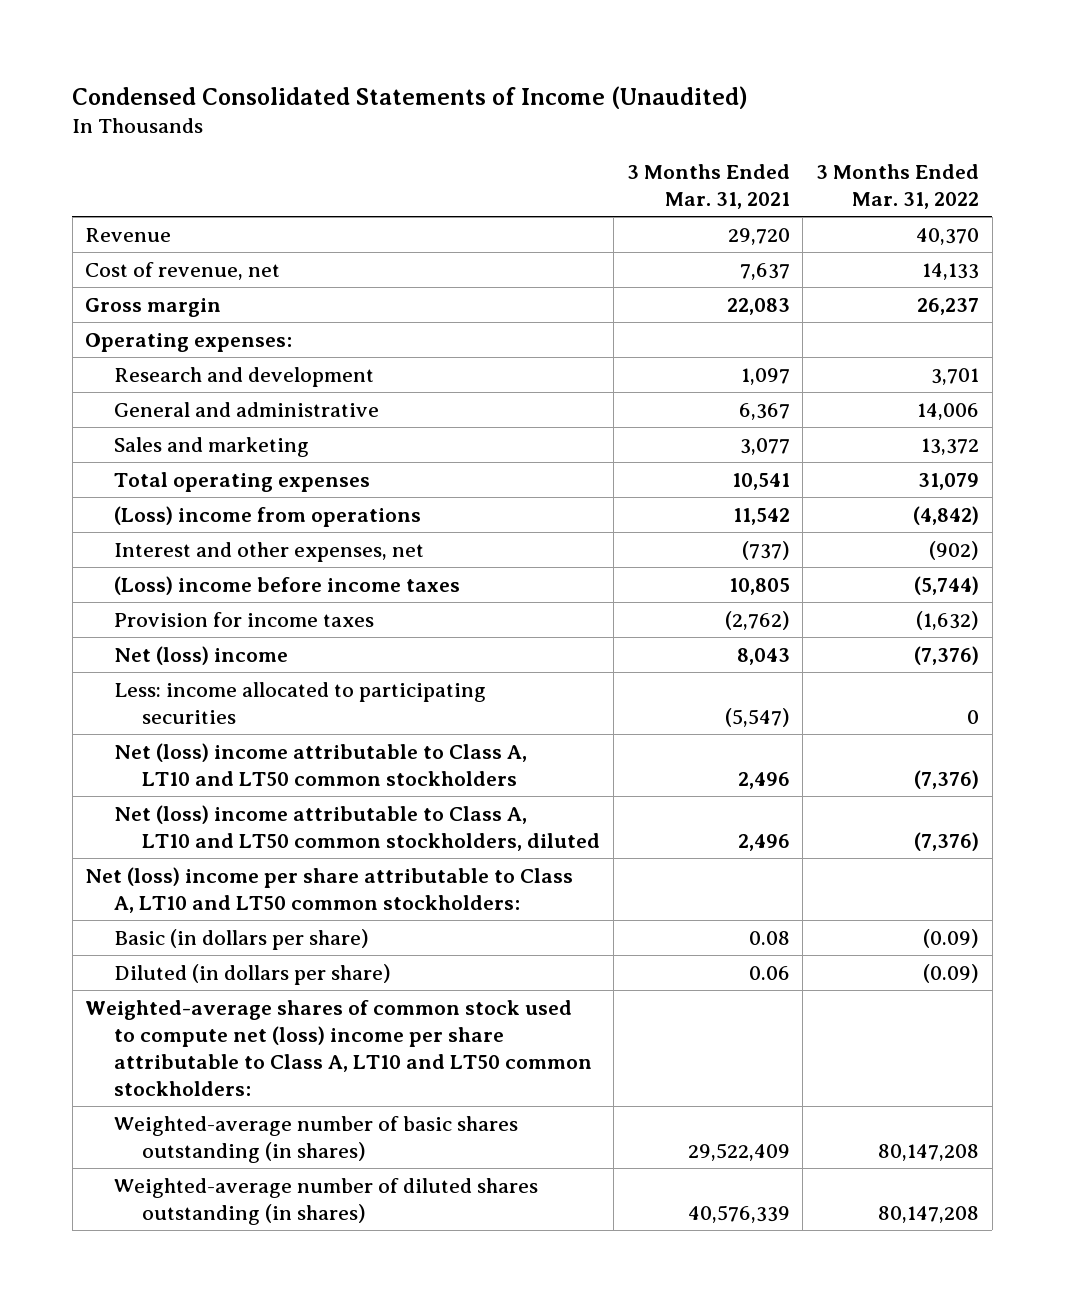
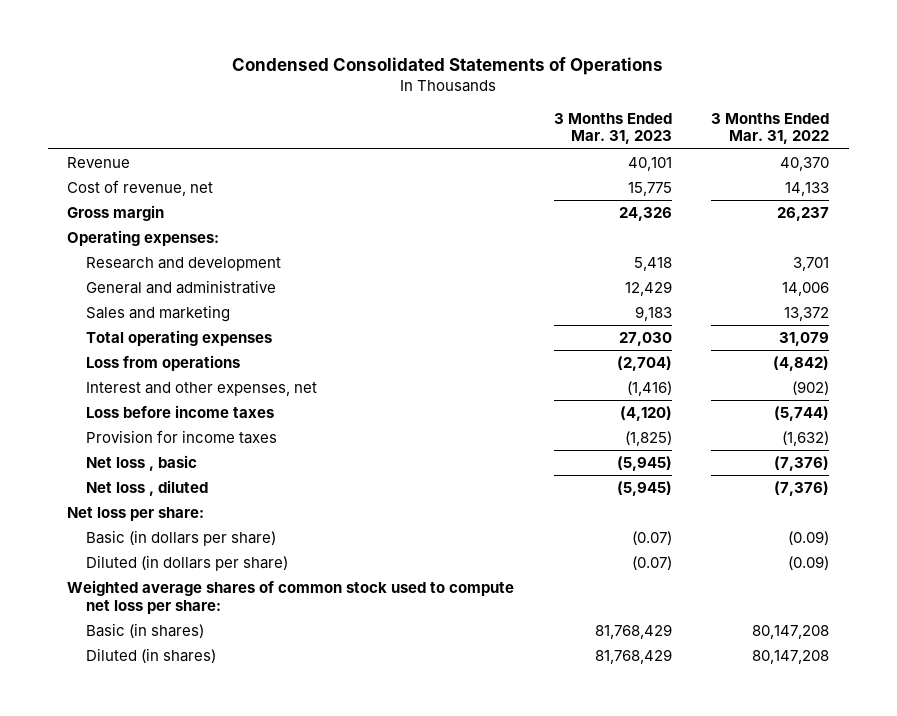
[72,85,749,109] Condensed Consolidated Statements of Income (Unaudited) -> [232,56,664,75] Condensed Consolidated Statements of Operations
[626,163,790,209] 3 Months Ended Mar. 31, 2021 -> none
none -> [553,112,672,145] 3 Months Ended Mar. 31, 2023
[113,505,421,527] (Loss) income from operations -> [86,354,241,371] Loss from operations
[113,575,460,595] (Loss) income before income taxes -> [86,404,275,418] Loss before income taxes
[113,645,288,665] Net (loss) income -> none
[113,681,486,724] Less: income allocated to participating securities -> none
[113,742,527,786] Net (loss) income attributable to Class A, LT10 and LT50 common stockholders -> [86,454,198,471] Net loss , basic
[113,804,601,851] Net (loss) income attributable to Class A, LT10 and LT50 common stockholders, diluted -> [86,479,209,496] Net loss , diluted
[85,866,574,913] Net (loss) income per share attributable to Class A, LT10 and LT50 common stockholders: -> [67,506,205,521] Net loss per share:
[85,999,592,1096] Weighted-average shares of common stock used to compute net (loss) income per share attributable to Class A, LT10 and LT50 common stockholders: -> [67,579,515,614] Weighted average shares of common stock used to compute net loss per share:
[113,1115,518,1163] Weighted-average number of basic shares outstanding (in shares) -> [86,622,205,638] Basic (in shares)
[113,1177,538,1225] Weighted-average number of diluted shares outstanding (in shares) -> [86,647,217,663] Diluted (in shares)

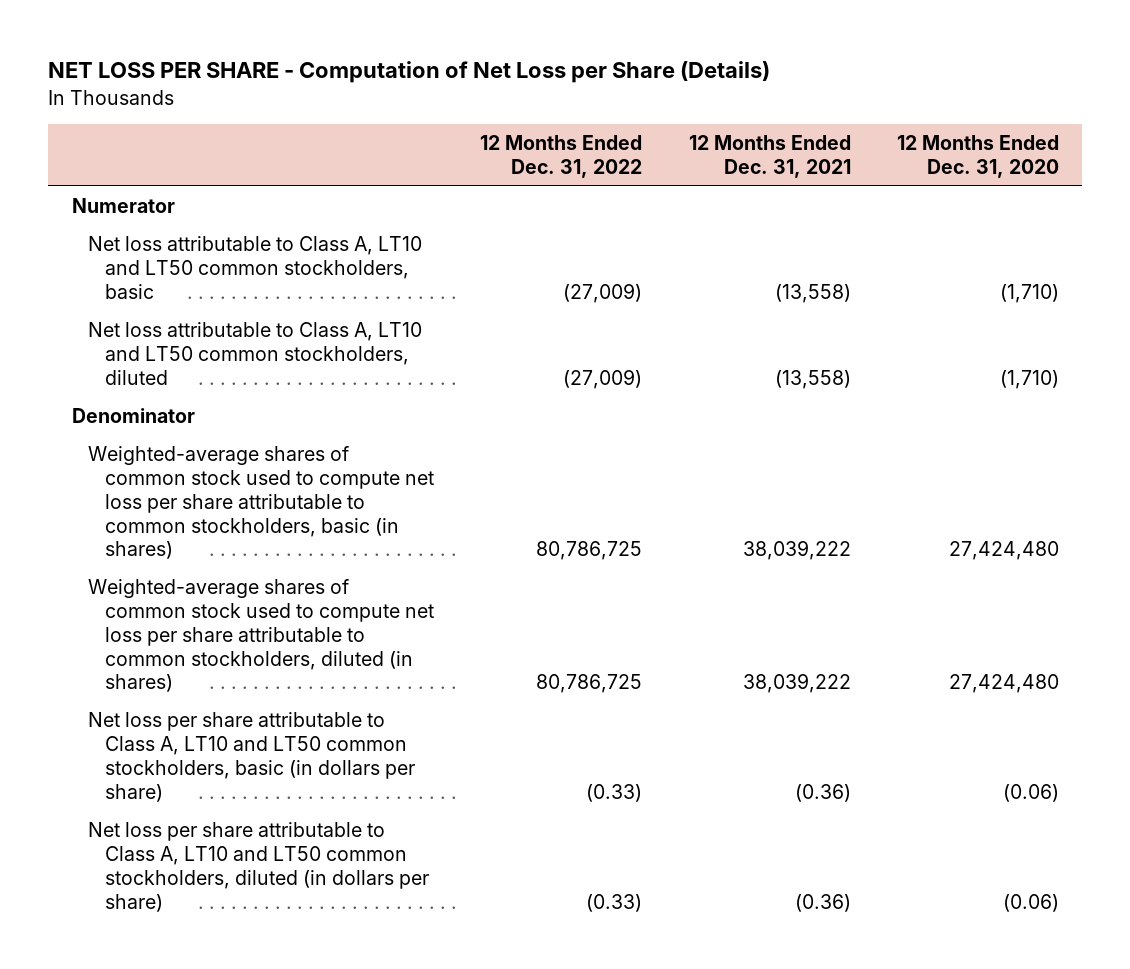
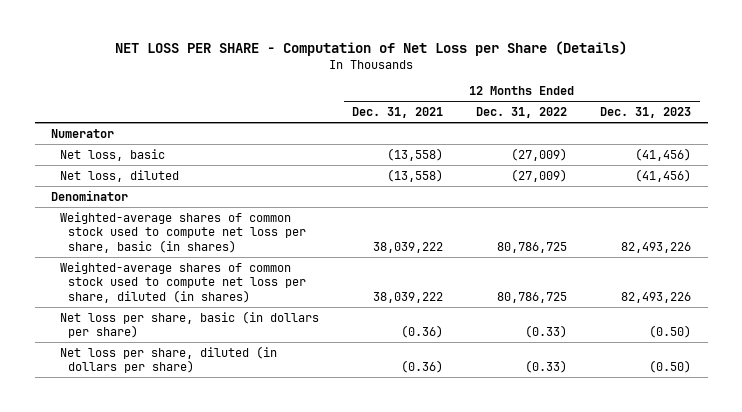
[896,134,1059,178] 12 Months Ended Dec. 31, 2020 -> none
none -> [600,107,692,119] Dec. 31, 2023
[88,236,423,299] Net loss attributable to Class A, LT10 and LT50 common stockholders, basic -> [59,148,165,161] Net loss, basic
[88,322,423,385] Net loss attributable to Class A, LT10 and LT50 common stockholders, diluted -> [59,169,179,182] Net loss, diluted
[88,446,435,560] Weighted-average shares of common stock used to compute net loss per share attributable to common stockholders, basic (in shares) -> [59,211,307,253] Weighted-average shares of common stock used to compute net loss per share, basic (in shares)
[88,579,435,693] Weighted-average shares of common stock used to compute net loss per share attributable to common stockholders, diluted (in shares) -> [59,261,307,303] Weighted-average shares of common stock used to compute net loss per share, diluted (in shares)
[88,712,416,802] Net loss per share attributable to Class A, LT10 and LT50 common stockholders, basic (in dollars per share) -> [59,310,319,339] Net loss per share, basic (in dollars per share)
[88,822,430,912] Net loss per share attributable to Class A, LT10 and LT50 common stockholders, diluted (in dollars per share) -> [59,345,277,374] Net loss per share, diluted (in dollars per share)

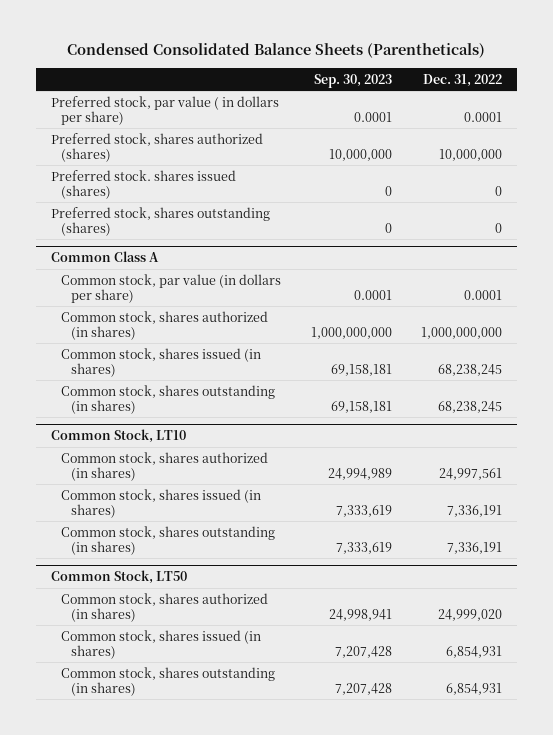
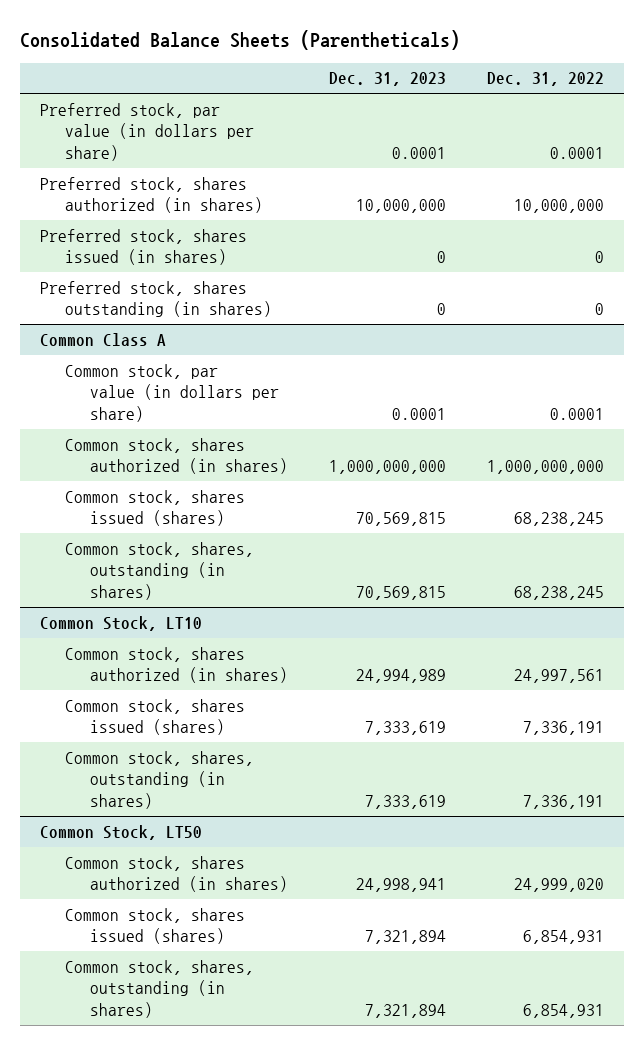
[67,43,486,59] Condensed Consolidated Balance Sheets (Parentheticals) -> [19,29,460,50] Consolidated Balance Sheets (Parentheticals)
[313,73,392,88] Sep. 30, 2023 -> none
none -> [328,72,446,87] Dec. 31, 2023
[50,95,279,125] Preferred stock, par value ( in dollars per share) -> [40,102,254,162] Preferred stock, par value (in dollars per share)
[50,132,263,162] Preferred stock, shares authorized (shares) -> [40,176,263,214] Preferred stock, shares authorized (in shares)
[50,169,236,199] Preferred stock. shares issued (shares) -> [40,228,248,266] Preferred stock, shares issued (in shares)
[50,206,270,236] Preferred stock, shares outstanding (shares) -> [40,280,272,318] Preferred stock, shares outstanding (in shares)
[60,347,261,377] Common stock, shares issued (in shares) -> [64,489,245,527] Common stock, shares issued (shares)
[60,384,275,414] Common stock, shares outstanding (in shares) -> [64,541,254,601] Common stock, shares, outstanding (in shares)
[60,488,261,518] Common stock, shares issued (in shares) -> [64,698,245,736] Common stock, shares issued (shares)
[60,525,275,555] Common stock, shares outstanding (in shares) -> [64,750,254,810] Common stock, shares, outstanding (in shares)
[60,629,261,659] Common stock, shares issued (in shares) -> [64,907,245,945] Common stock, shares issued (shares)
[60,666,275,696] Common stock, shares outstanding (in shares) -> [64,959,254,1019] Common stock, shares, outstanding (in shares)

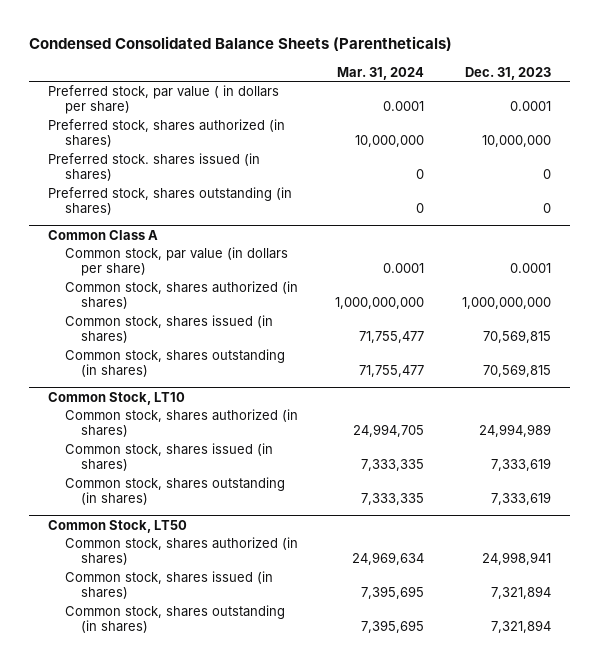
[19,29,460,50] Consolidated Balance Sheets (Parentheticals) -> [29,36,453,52] Condensed Consolidated Balance Sheets (Parentheticals)
[486,72,604,87] Dec. 31, 2022 -> none
none -> [337,66,425,80] Mar. 31, 2024
[40,102,254,162] Preferred stock, par value (in dollars per share) -> [48,85,280,115] Preferred stock, par value ( in dollars per share)
[40,228,248,266] Preferred stock, shares issued (in shares) -> [48,153,261,182] Preferred stock. shares issued (in shares)
[64,489,245,527] Common stock, shares issued (shares) -> [64,315,273,344] Common stock, shares issued (in shares)
[64,541,254,601] Common stock, shares, outstanding (in shares) -> [64,349,285,378] Common stock, shares outstanding (in shares)
[64,698,245,736] Common stock, shares issued (shares) -> [64,443,273,472] Common stock, shares issued (in shares)
[64,750,254,810] Common stock, shares, outstanding (in shares) -> [64,477,285,506] Common stock, shares outstanding (in shares)
[64,907,245,945] Common stock, shares issued (shares) -> [64,571,273,600] Common stock, shares issued (in shares)
[64,959,254,1019] Common stock, shares, outstanding (in shares) -> [64,605,285,634] Common stock, shares outstanding (in shares)

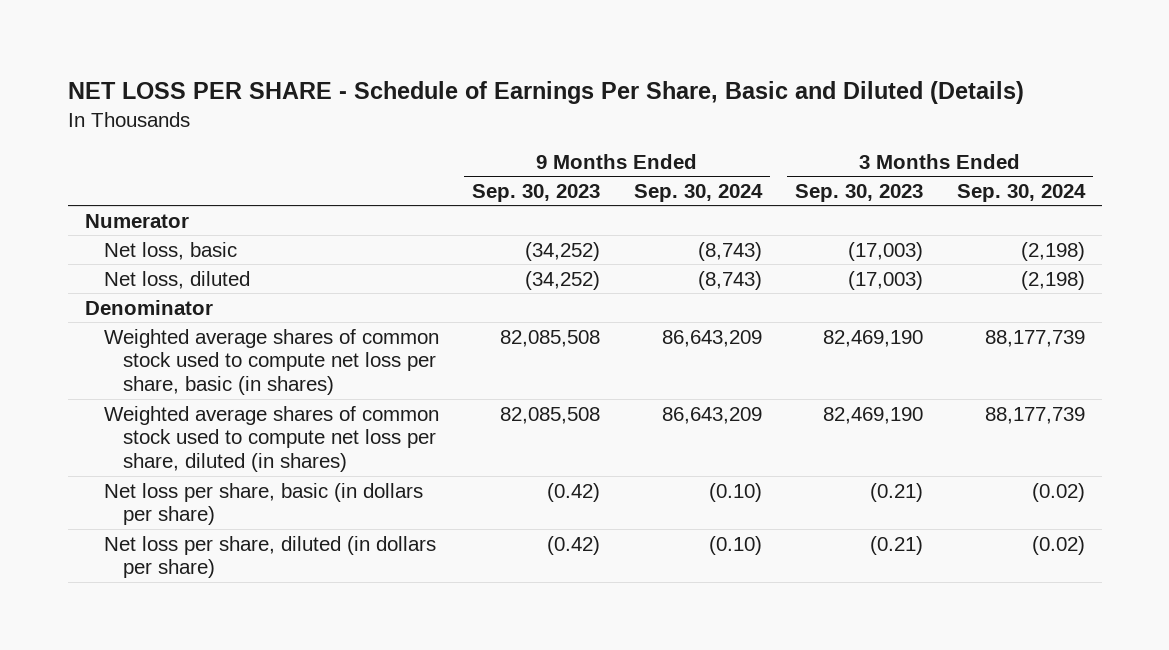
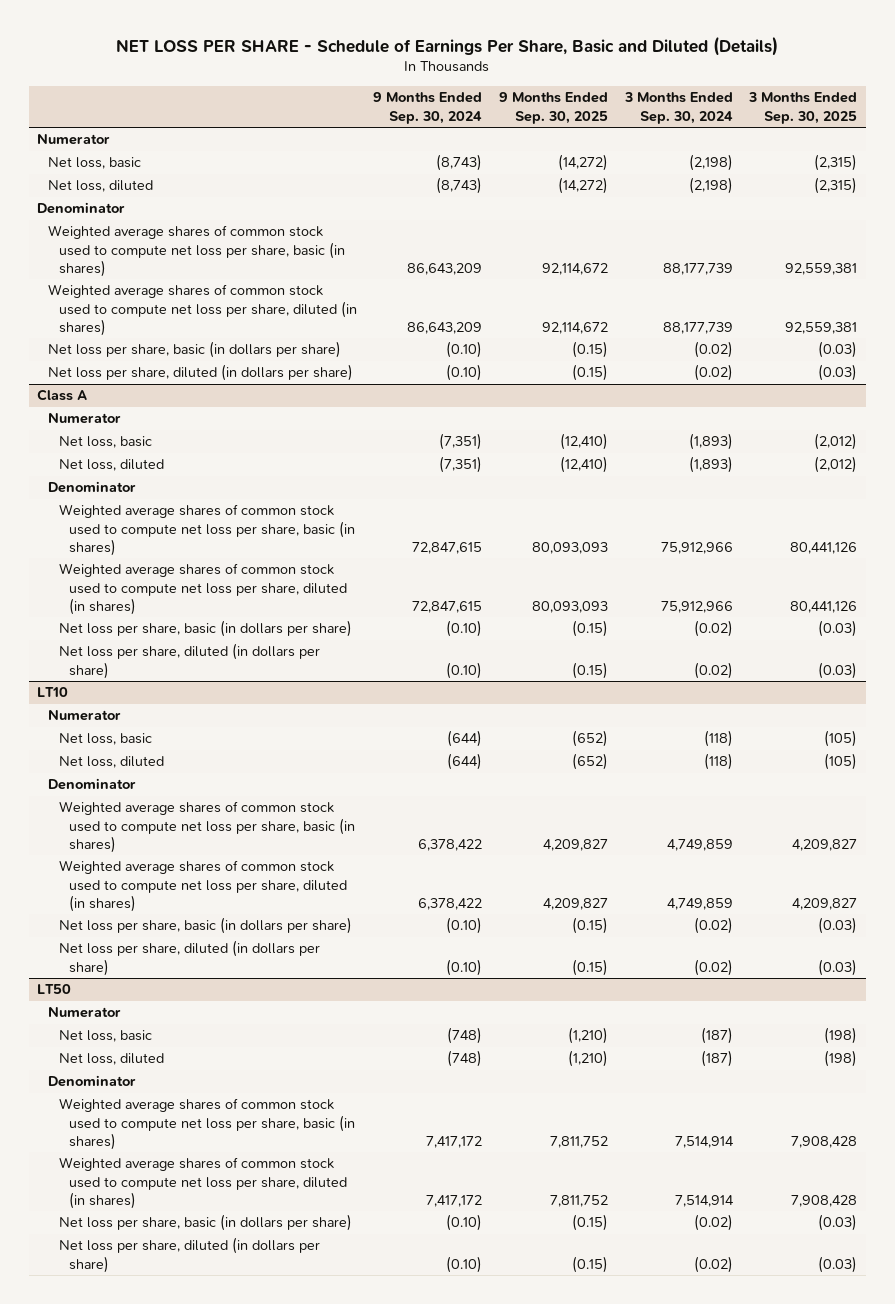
[472,183,601,202] Sep. 30, 2023 -> none
[795,183,924,202] Sep. 30, 2023 -> none
none -> [499,92,609,124] 9 Months Ended Sep. 30, 2025
none -> [748,92,858,124] 3 Months Ended Sep. 30, 2025
none -> [37,389,88,402] Class A
none -> [47,413,121,425] Numerator
none -> [58,436,152,449] Net loss, basic
none -> [58,459,164,472] Net loss, diluted
none -> [47,481,136,494] Denominator
none -> [58,504,356,557] Weighted average shares of common stock used to compute net loss per share, basic (in shares)
none -> [58,563,348,616] Weighted average shares of common stock used to compute net loss per share, diluted (in shares)
none -> [58,620,352,638] Net loss per share, basic (in dollars per share)
none -> [58,643,320,679] Net loss per share, diluted (in dollars per share)
none -> [37,687,69,698] LT10
none -> [47,710,121,722] Numerator
none -> [58,733,152,746] Net loss, basic
none -> [58,756,164,769] Net loss, diluted
none -> [47,778,136,791] Denominator
none -> [58,801,356,854] Weighted average shares of common stock used to compute net loss per share, basic (in shares)
none -> [58,860,348,913] Weighted average shares of common stock used to compute net loss per share, diluted (in shares)
none -> [58,917,352,935] Net loss per share, basic (in dollars per share)
none -> [58,940,320,976] Net loss per share, diluted (in dollars per share)
none -> [37,984,72,995] LT50
none -> [47,1007,121,1019] Numerator
none -> [58,1030,152,1043] Net loss, basic
none -> [58,1053,164,1066] Net loss, diluted
none -> [47,1075,136,1088] Denominator
none -> [58,1098,356,1151] Weighted average shares of common stock used to compute net loss per share, basic (in shares)
none -> [58,1157,348,1210] Weighted average shares of common stock used to compute net loss per share, diluted (in shares)
none -> [58,1214,352,1232] Net loss per share, basic (in dollars per share)
none -> [58,1237,320,1273] Net loss per share, diluted (in dollars per share)

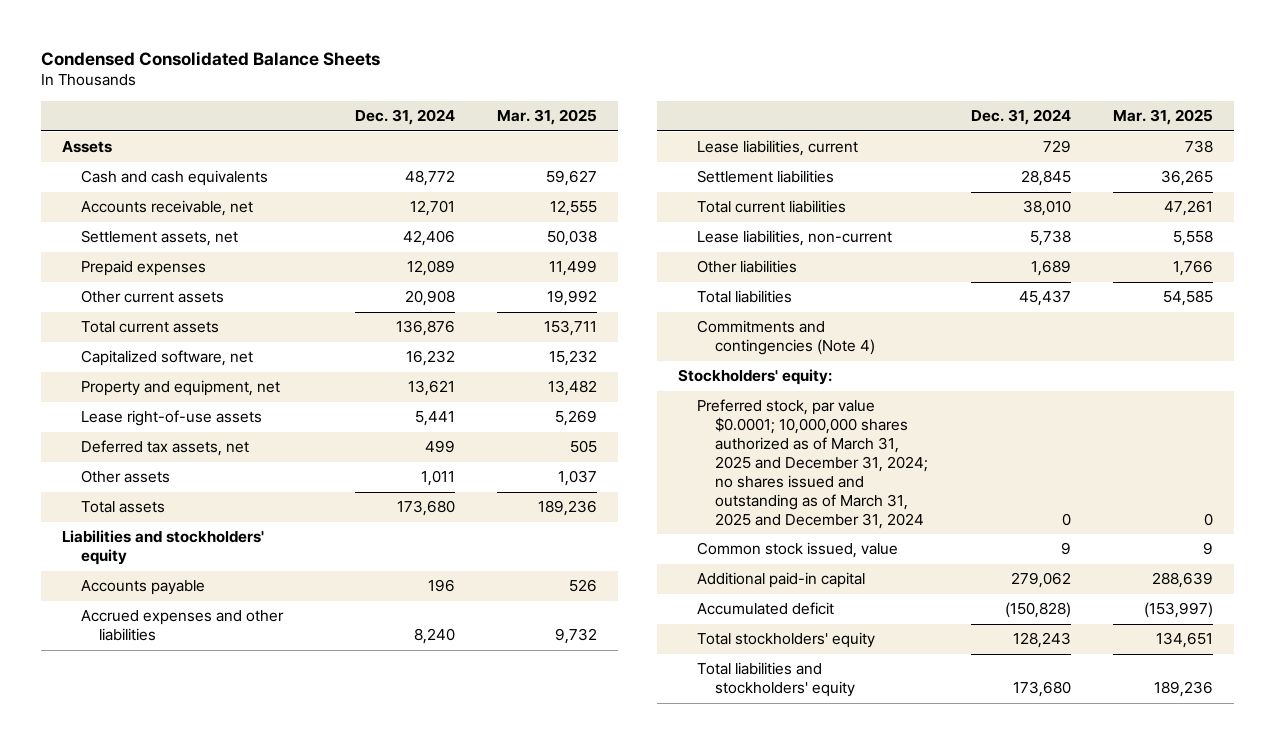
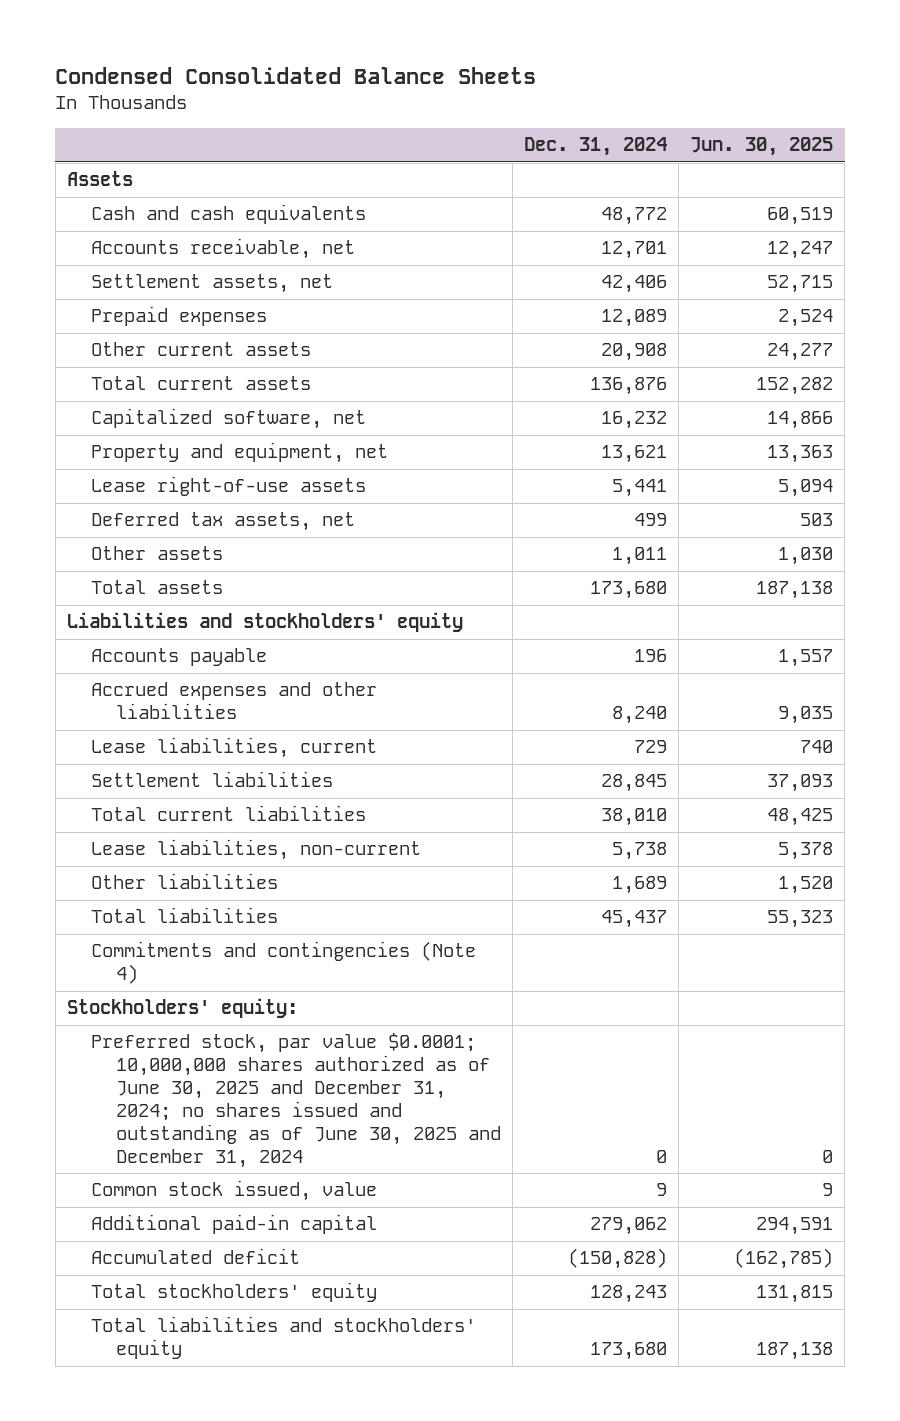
[497,109,598,126] Mar. 31, 2025 -> none
none -> [690,137,834,157] Jun. 30, 2025
[696,399,929,529] Preferred stock, par value $0.0001; 10,000,000 shares authorized as of March 31, 2025 and December 31, 2024; no shares issued and outstanding as of March 31, 2025 and December 31, 2024 -> [91,1033,501,1168] Preferred stock, par value $0.0001; 10,000,000 shares authorized as of June 30, 2025 and December 31, 2024; no shares issued and outstanding as of June 30, 2025 and December 31, 2024

